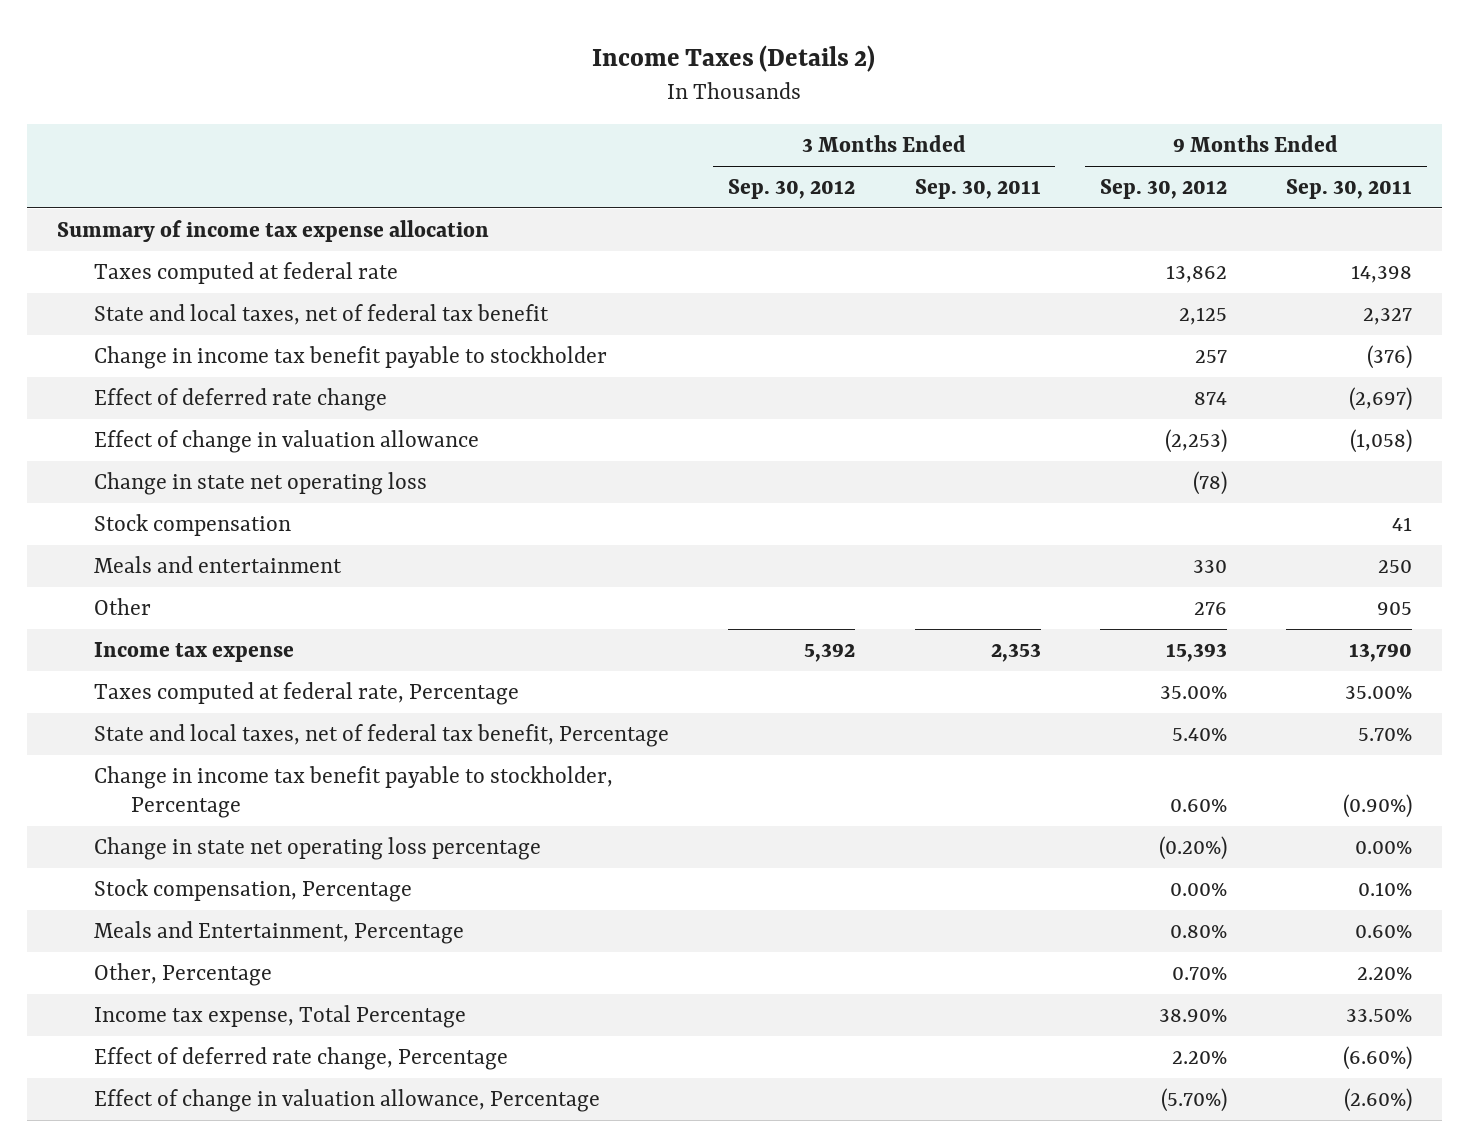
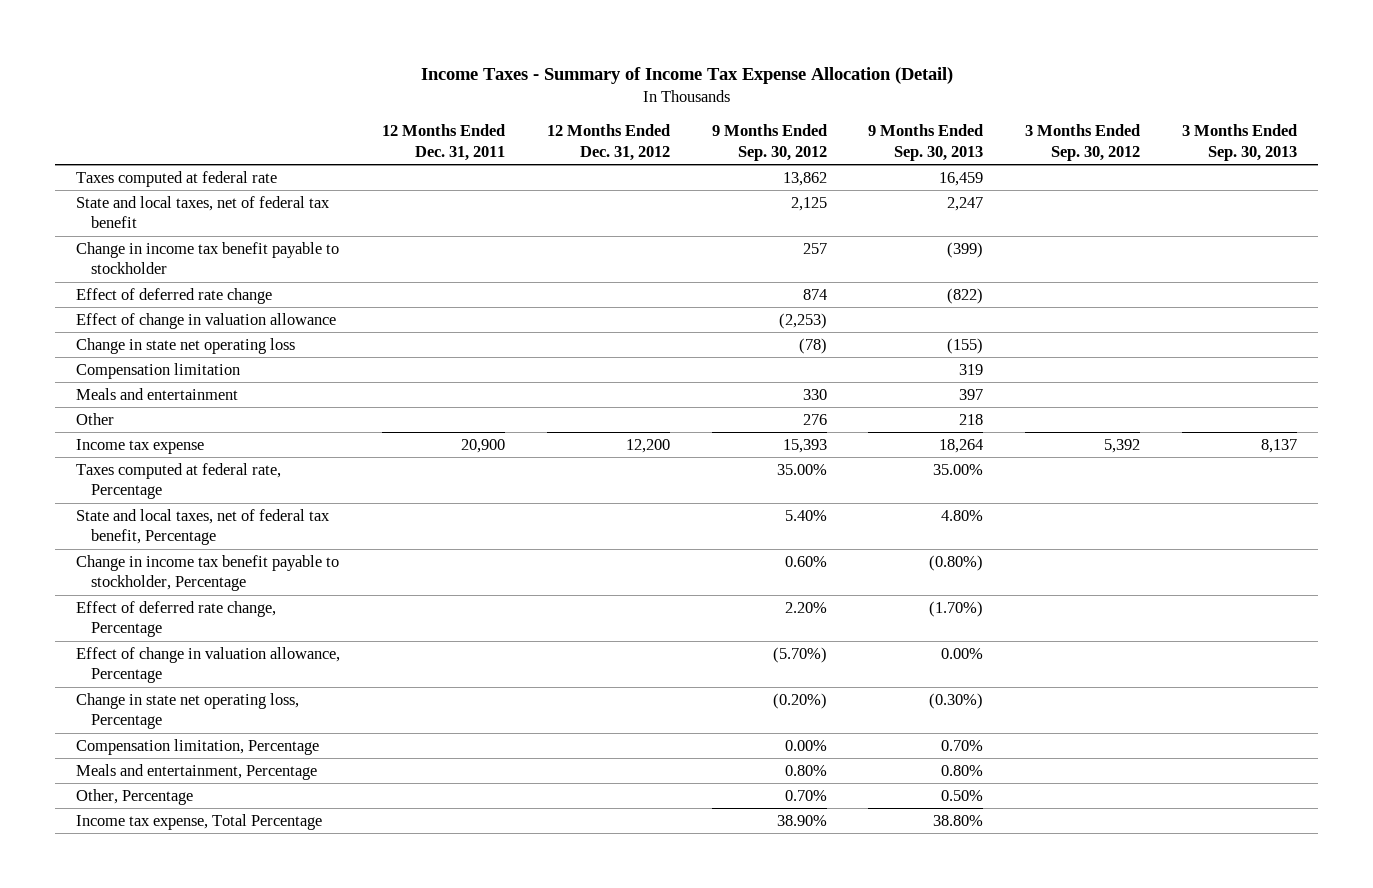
[592,44,876,72] Income Taxes (Details 2) -> [420,67,953,85] Income Taxes - Summary of Income Tax Expense Allocation (Detail)
[914,179,1041,200] Sep. 30, 2011 -> none
[1286,179,1413,200] Sep. 30, 2011 -> none
none -> [381,124,505,161] 12 Months Ended Dec. 31, 2011
none -> [546,124,670,161] 12 Months Ended Dec. 31, 2012
none -> [868,124,984,161] 9 Months Ended Sep. 30, 2013
none -> [1182,124,1298,161] 3 Months Ended Sep. 30, 2013
[56,219,489,242] Summary of income tax expense allocation -> none
[93,513,291,536] Stock compensation -> none
none -> [75,362,240,379] Compensation limitation
[93,836,541,860] Change in state net operating loss percentage -> none
[93,878,412,902] Stock compensation, Percentage -> none
[93,920,464,944] Meals and Entertainment, Percentage -> none
none -> [75,692,299,730] Change in state net operating loss, Percentage
none -> [75,738,319,755] Compensation limitation, Percentage
none -> [75,763,317,780] Meals and entertainment, Percentage
[93,962,272,986] Other, Percentage -> [75,788,193,805] Other, Percentage
[93,1004,466,1028] Income tax expense, Total Percentage -> [75,813,322,830] Income tax expense, Total Percentage

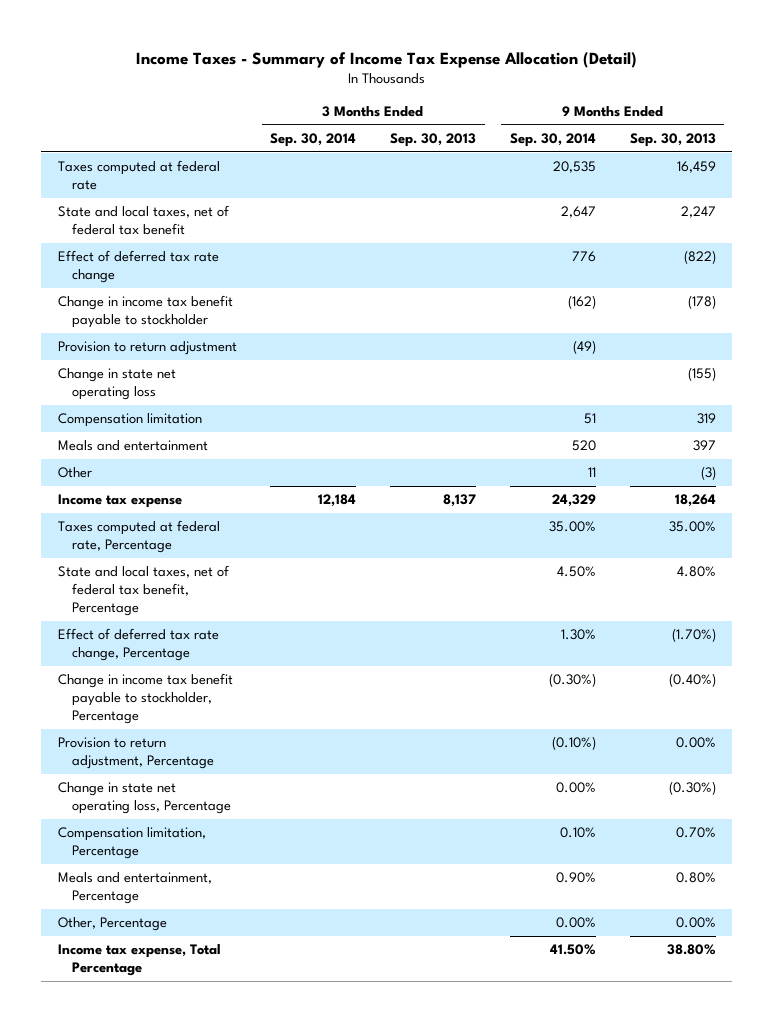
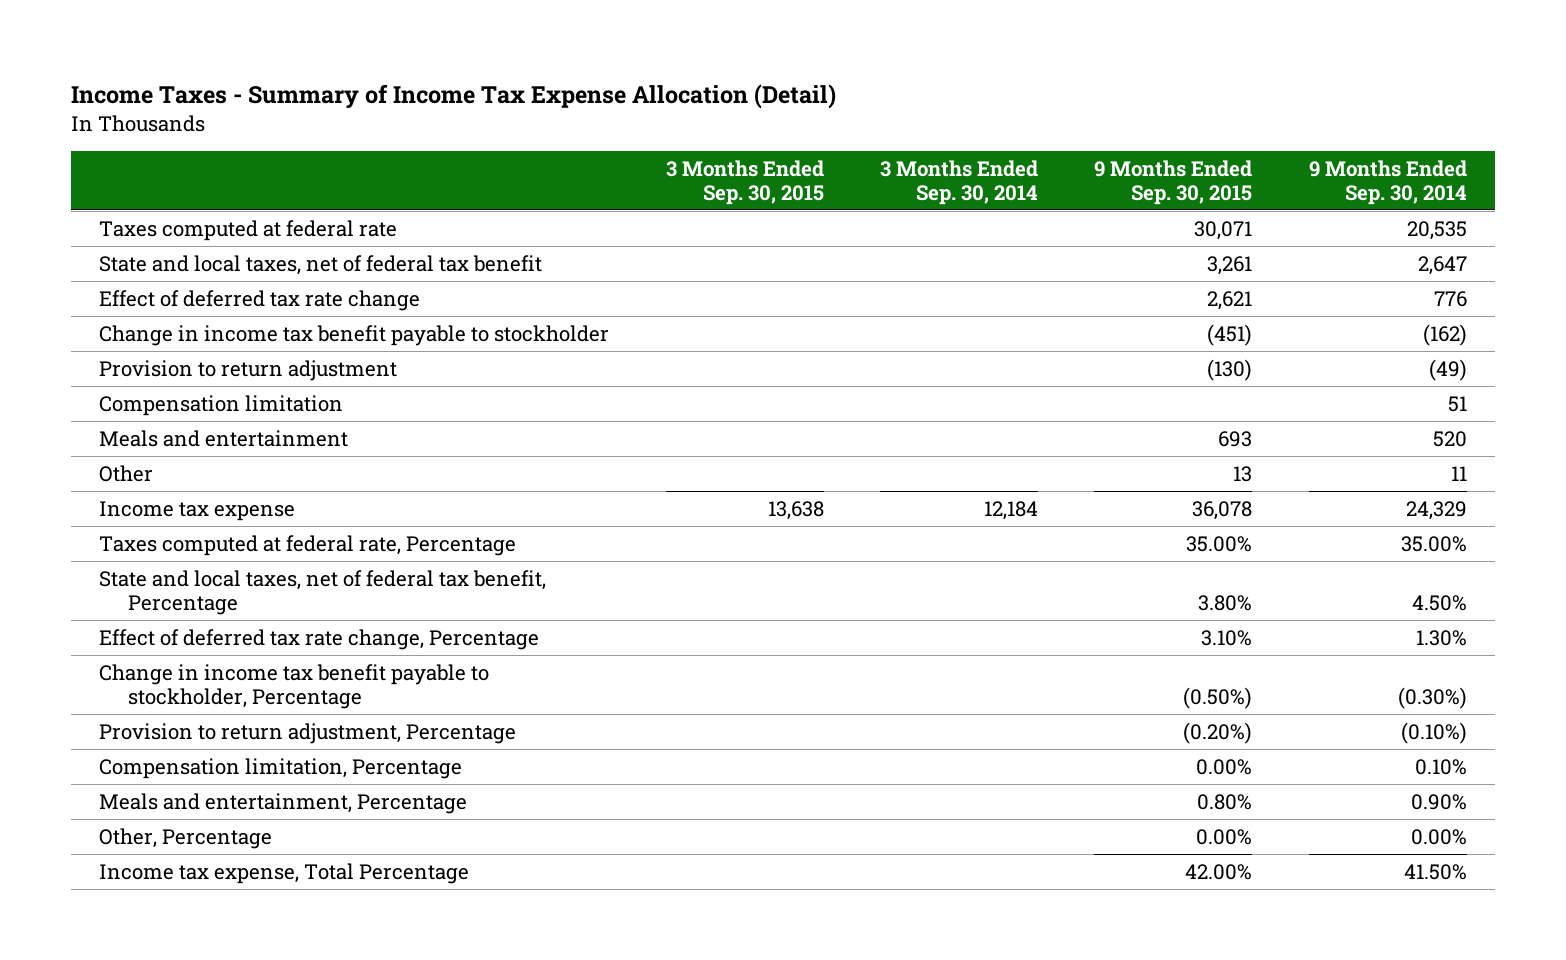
[390,133,477,148] Sep. 30, 2013 -> none
[629,133,716,148] Sep. 30, 2013 -> none
none -> [665,160,824,205] 3 Months Ended Sep. 30, 2015
none -> [1094,160,1253,205] 9 Months Ended Sep. 30, 2015
[57,368,176,401] Change in state net operating loss -> none
[57,782,231,815] Change in state net operating loss, Percentage -> none

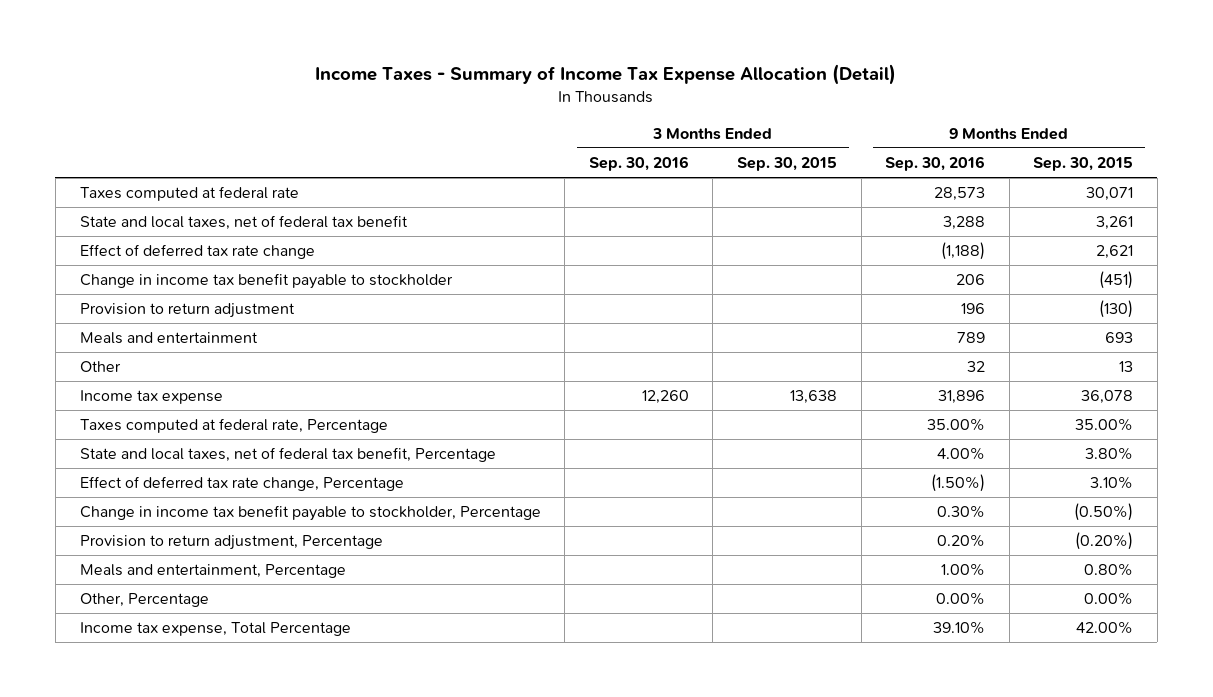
[879,160,1038,205] 3 Months Ended Sep. 30, 2014 -> none
[1308,160,1467,205] 9 Months Ended Sep. 30, 2014 -> none
none -> [588,155,689,171] Sep. 30, 2016
none -> [885,155,986,171] Sep. 30, 2016
[99,394,344,416] Compensation limitation -> none
[99,757,463,779] Compensation limitation, Percentage -> none

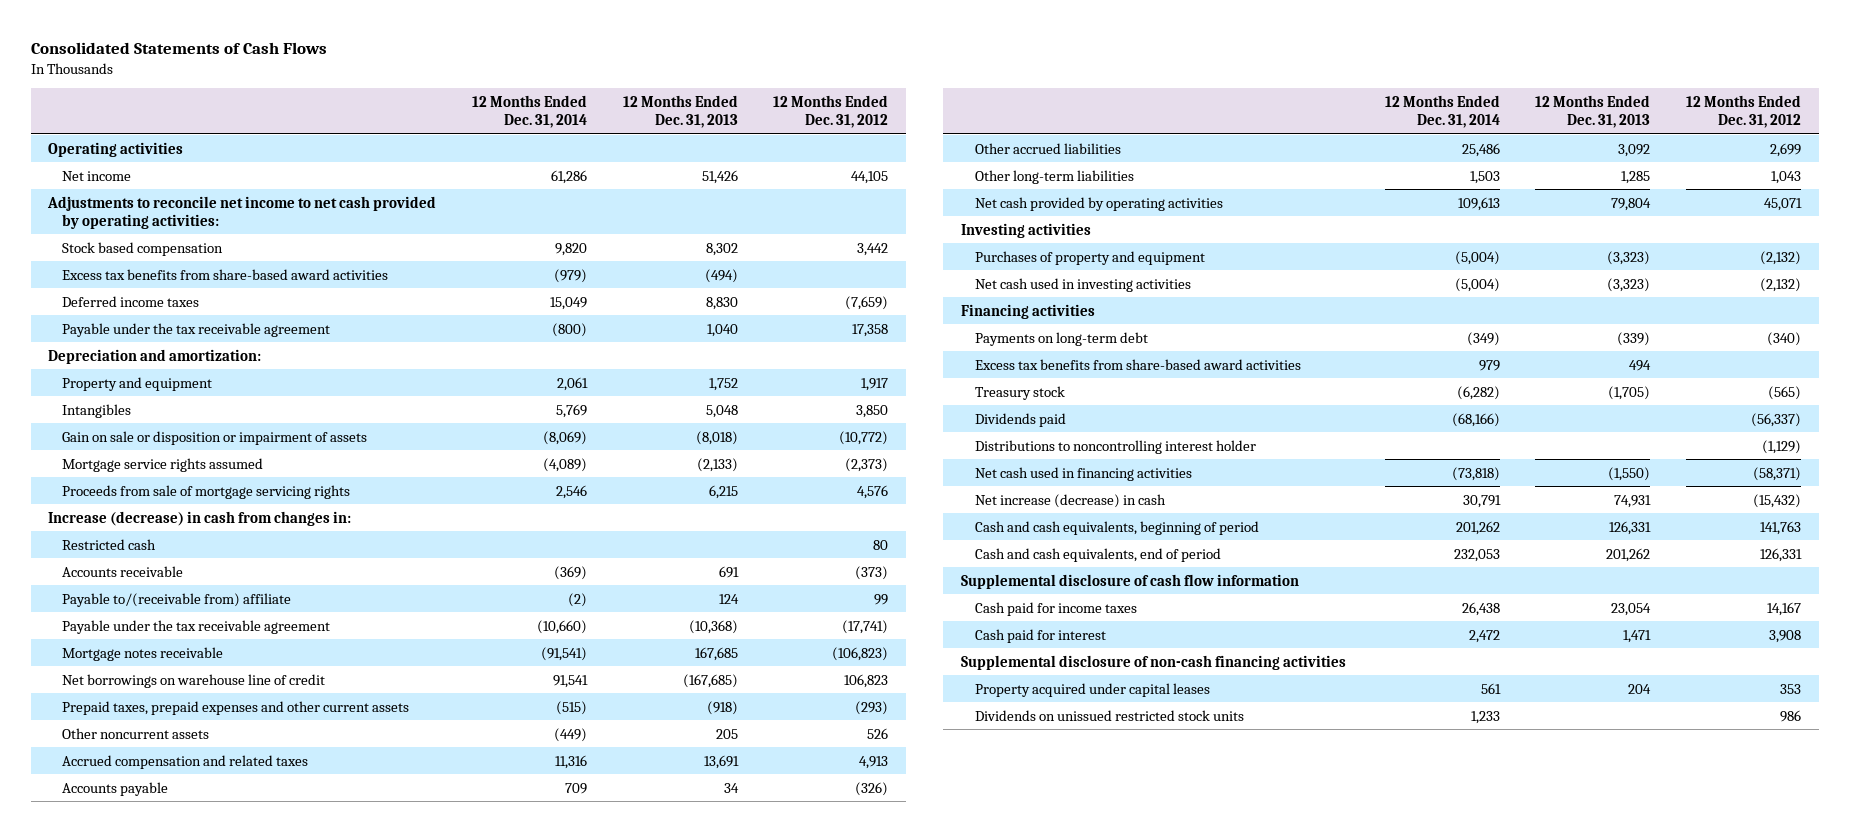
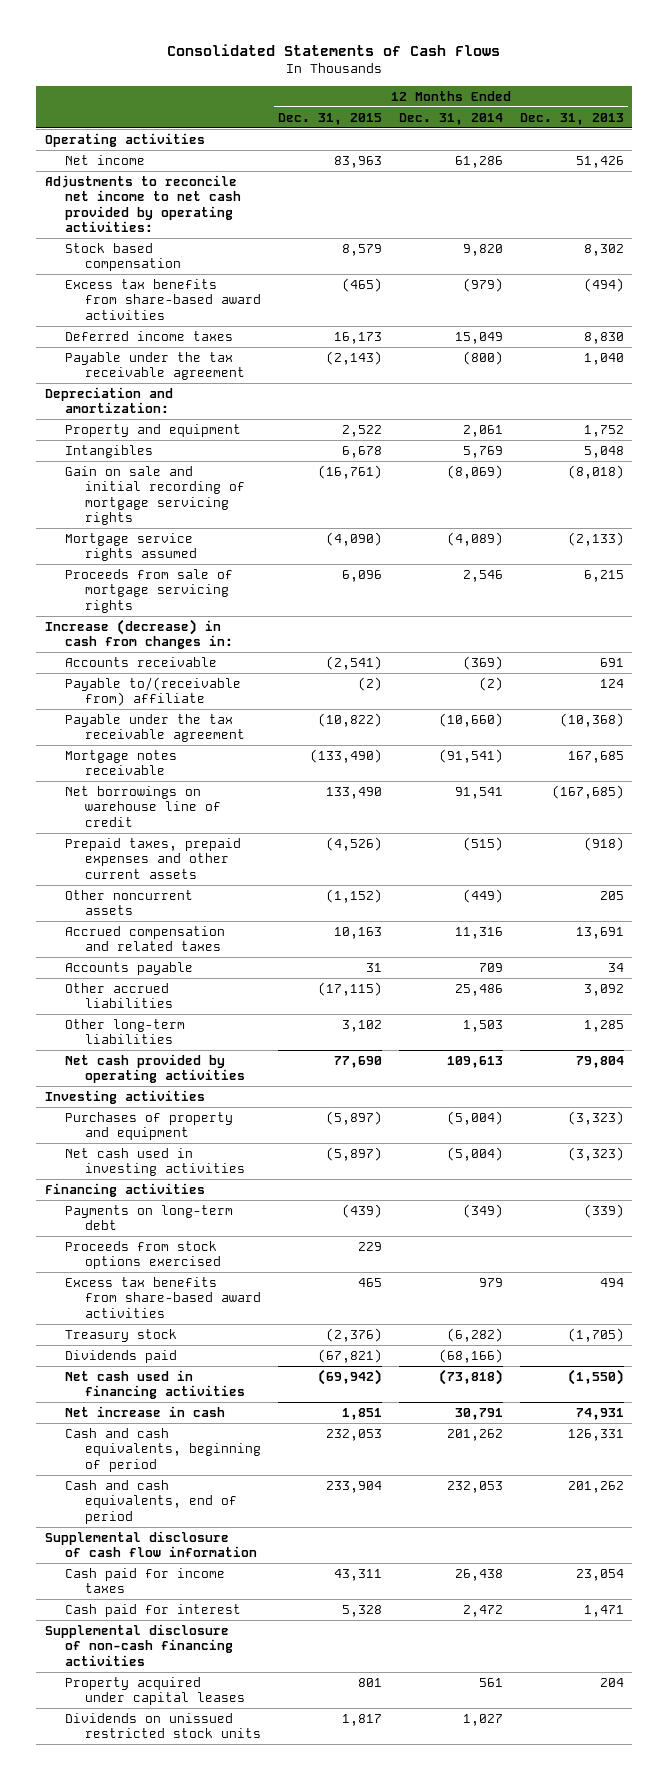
[773,94,889,129] 12 Months Ended Dec. 31, 2012 -> none
none -> [277,112,382,125] Dec. 31, 2015
[62,430,368,445] Gain on sale or disposition or impairment of assets -> [64,465,246,526] Gain on sale and initial recording of mortgage servicing rights
[62,538,157,550] Restricted cash -> none
none -> [64,1240,222,1270] Proceeds from stock options exercised
[974,439,1256,454] Distributions to noncontrolling interest holder -> none
[974,493,1166,508] Net increase (decrease) in cash -> [64,1405,225,1417] Net increase in cash
[1470,710,1500,724] 1,233 -> [462,1713,503,1726] 1,027

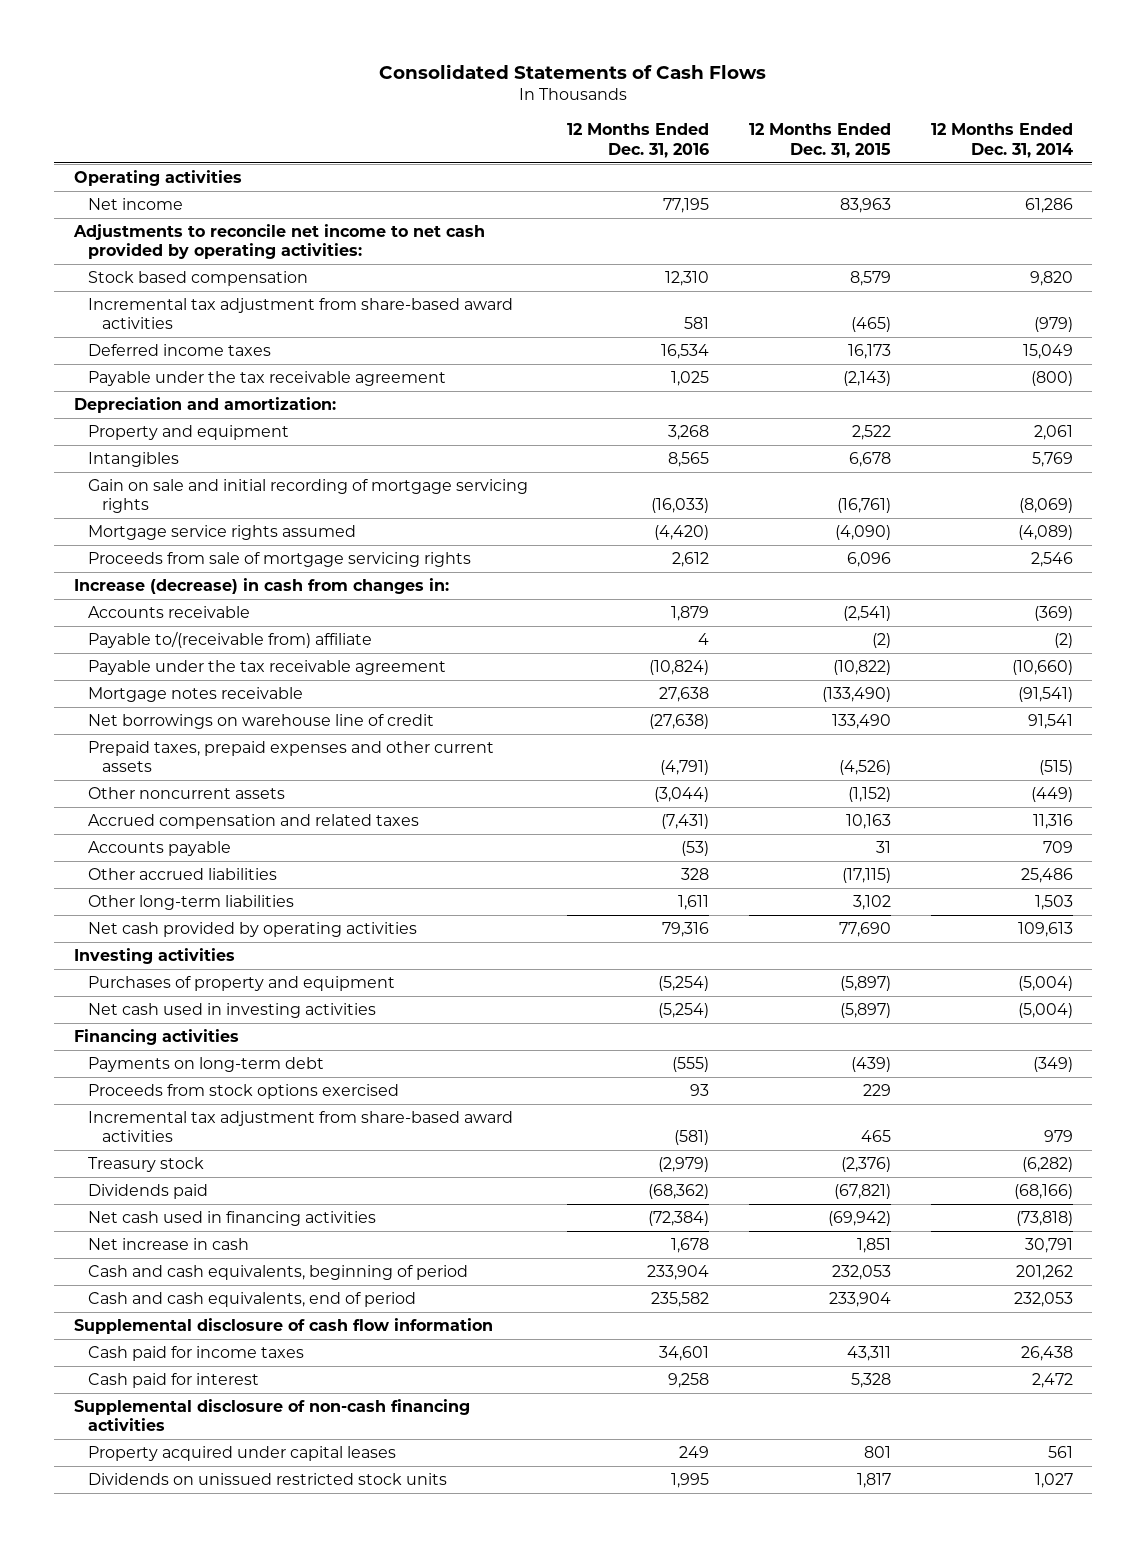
[519,112,624,125] Dec. 31, 2013 -> none
none -> [567,123,710,158] 12 Months Ended Dec. 31, 2016
[64,278,262,320] Excess tax benefits from share-based award activities -> [87,297,513,330] Incremental tax adjustment from share-based award activities
[64,1276,262,1318] Excess tax benefits from share-based award activities -> [87,1110,513,1143] Incremental tax adjustment from share-based award activities

